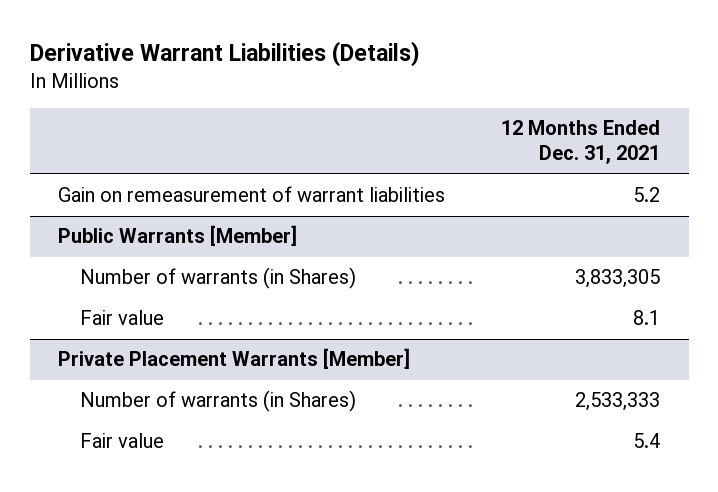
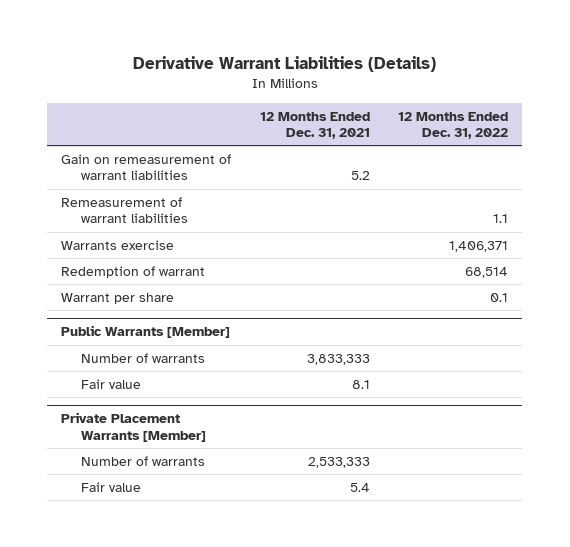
none -> [398,111,509,139] 12 Months Ended Dec. 31, 2022
none -> [61,197,188,224] Remeasurement of warrant liabilities
none -> [61,240,175,251] Warrants exercise
none -> [61,266,206,279] Redemption of warrant
none -> [61,293,175,305] Warrant per share
[80,267,357,290] Number of warrants (in Shares) -> [80,353,205,364] Number of warrants
[575,269,661,289] 3,833,305 -> [306,354,370,366] 3,833,333
[80,390,357,413] Number of warrants (in Shares) -> [80,456,205,467] Number of warrants

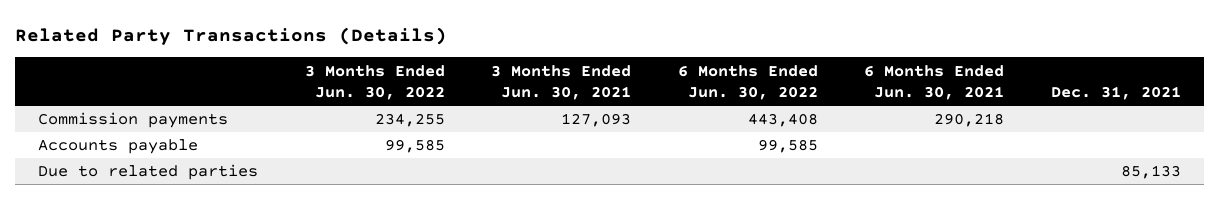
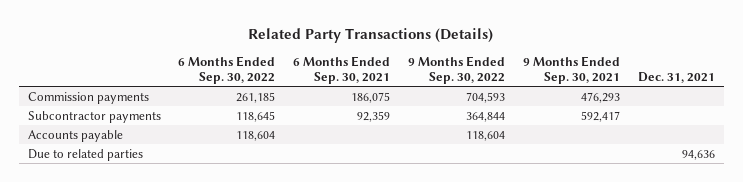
[304,64,445,100] 3 Months Ended Jun. 30, 2022 -> none
[491,64,632,100] 3 Months Ended Jun. 30, 2021 -> none
[677,64,818,100] 6 Months Ended Jun. 30, 2022 -> none
[864,64,1005,100] 6 Months Ended Jun. 30, 2021 -> none
none -> [178,55,276,85] 6 Months Ended Sep. 30, 2022
none -> [293,55,391,85] 6 Months Ended Sep. 30, 2021
none -> [408,55,506,85] 9 Months Ended Sep. 30, 2022
none -> [523,55,621,85] 9 Months Ended Sep. 30, 2021
none -> [27,110,161,123] Subcontractor payments
[1120,165,1181,180] 85,133 -> [682,149,716,160] 94,636

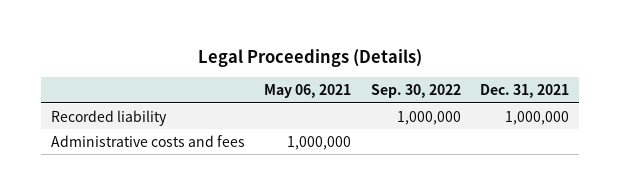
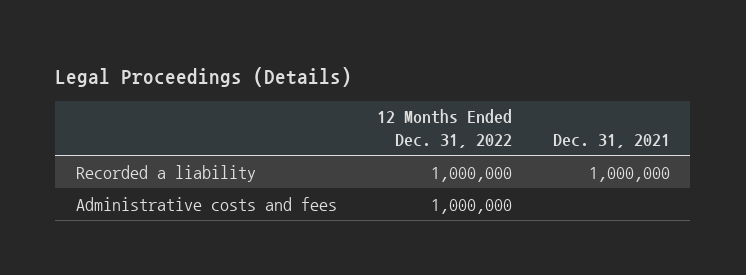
[264,84,352,99] May 06, 2021 -> none
[370,84,461,99] Sep. 30, 2022 -> none
none -> [377,109,513,148] 12 Months Ended Dec. 31, 2022
[50,109,167,126] Recorded liability -> [75,164,256,182] Recorded a liability

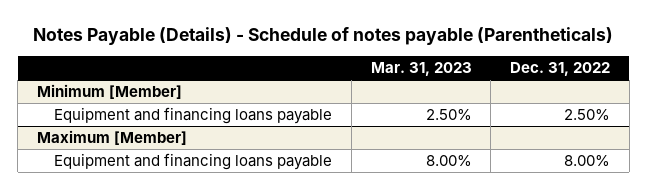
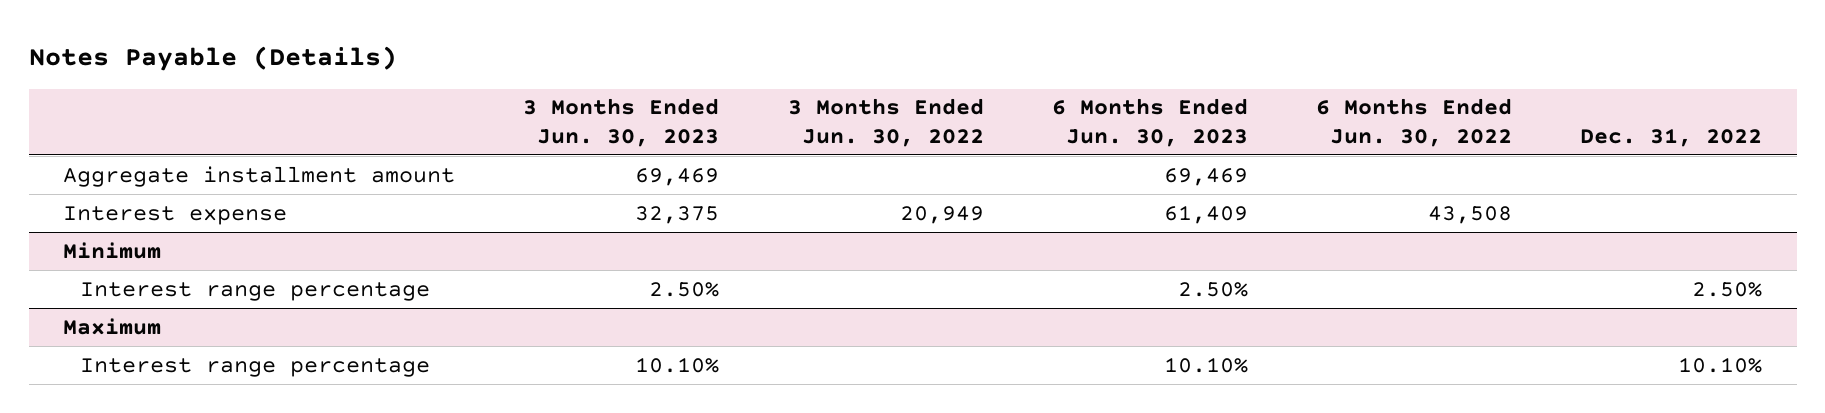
[33,26,614,45] Notes Payable (Details) - Schedule of notes payable (Parentheticals) -> [28,46,397,72] Notes Payable (Details)
[370,61,472,76] Mar. 31, 2023 -> none
none -> [523,98,720,147] 3 Months Ended Jun. 30, 2023
none -> [787,98,984,147] 3 Months Ended Jun. 30, 2022
none -> [1051,98,1248,147] 6 Months Ended Jun. 30, 2023
none -> [1316,98,1513,147] 6 Months Ended Jun. 30, 2022
[54,153,333,171] Equipment and financing loans payable -> none
none -> [63,165,456,187] Aggregate installment amount
none -> [63,205,288,225] Interest expense
[36,84,182,100] Minimum [Member] -> [63,241,162,259] Minimum
[54,107,333,125] Equipment and financing loans payable -> [80,281,431,301] Interest range percentage
[36,130,187,146] Maximum [Member] -> [63,317,162,335] Maximum
none -> [80,357,431,377] Interest range percentage

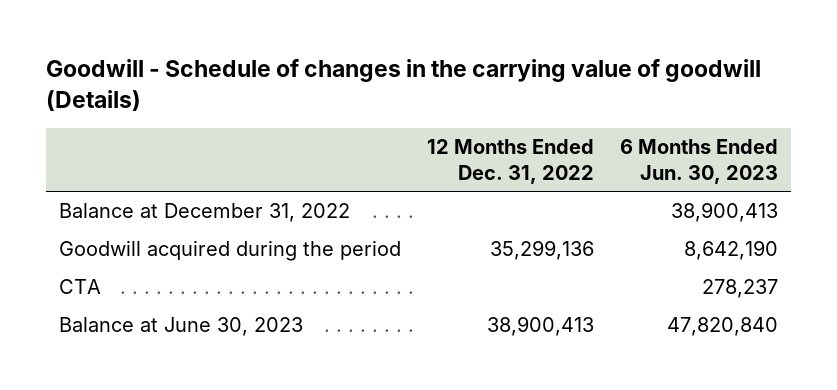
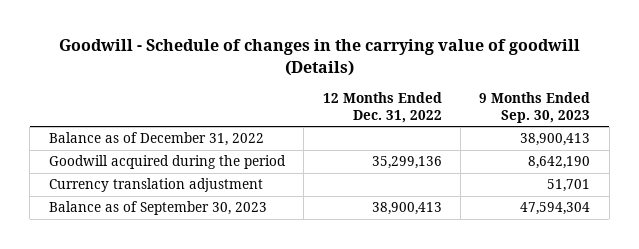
[620,139,779,184] 6 Months Ended Jun. 30, 2023 -> none
none -> [479,91,591,124] 9 Months Ended Sep. 30, 2023
[59,203,351,223] Balance at December 31, 2022 -> [48,132,264,147] Balance as of December 31, 2022
[59,279,102,295] CTA -> [48,178,263,193] Currency translation adjustment
[59,317,304,337] Balance at June 30, 2023 -> [48,201,267,216] Balance as of September 30, 2023

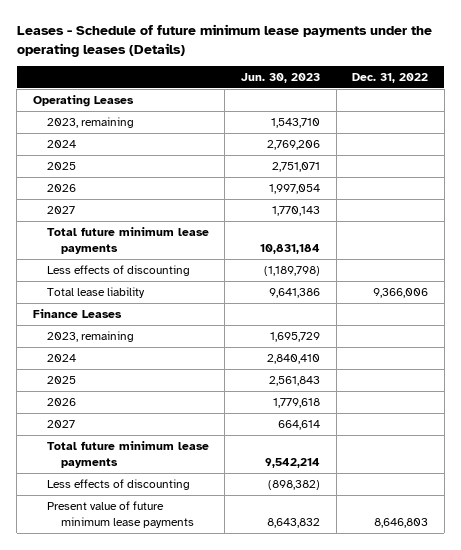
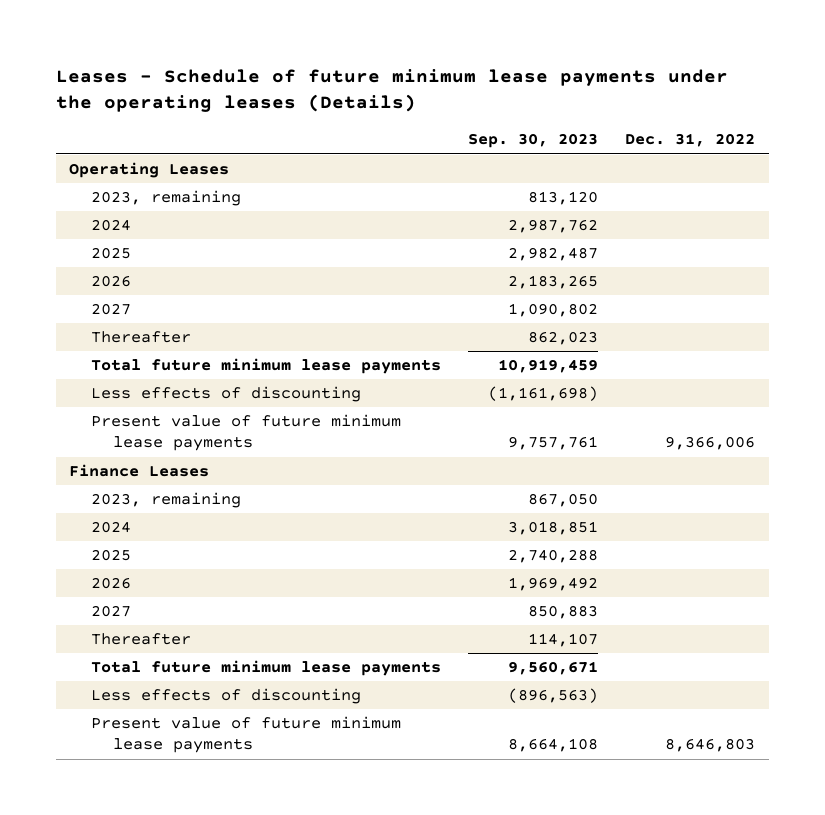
[240,72,320,83] Jun. 30, 2023 -> none
none -> [468,133,599,149] Sep. 30, 2023
none -> [91,331,192,344] Thereafter
[46,287,145,299] Total lease liability -> [91,414,402,452] Present value of future minimum lease payments
none -> [91,633,192,646] Thereafter

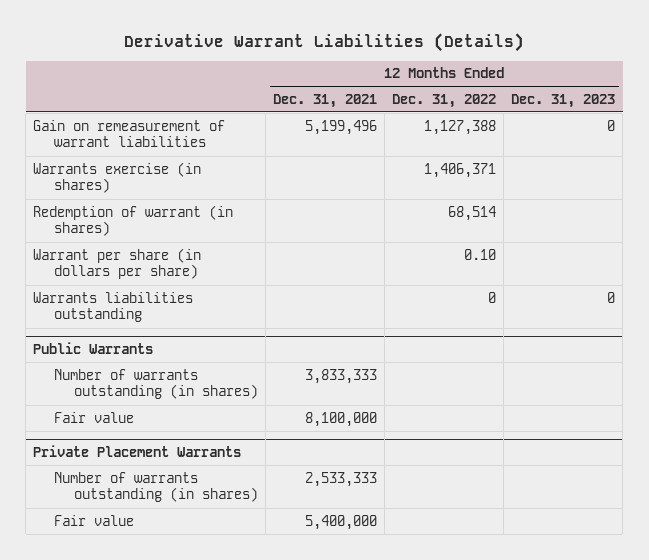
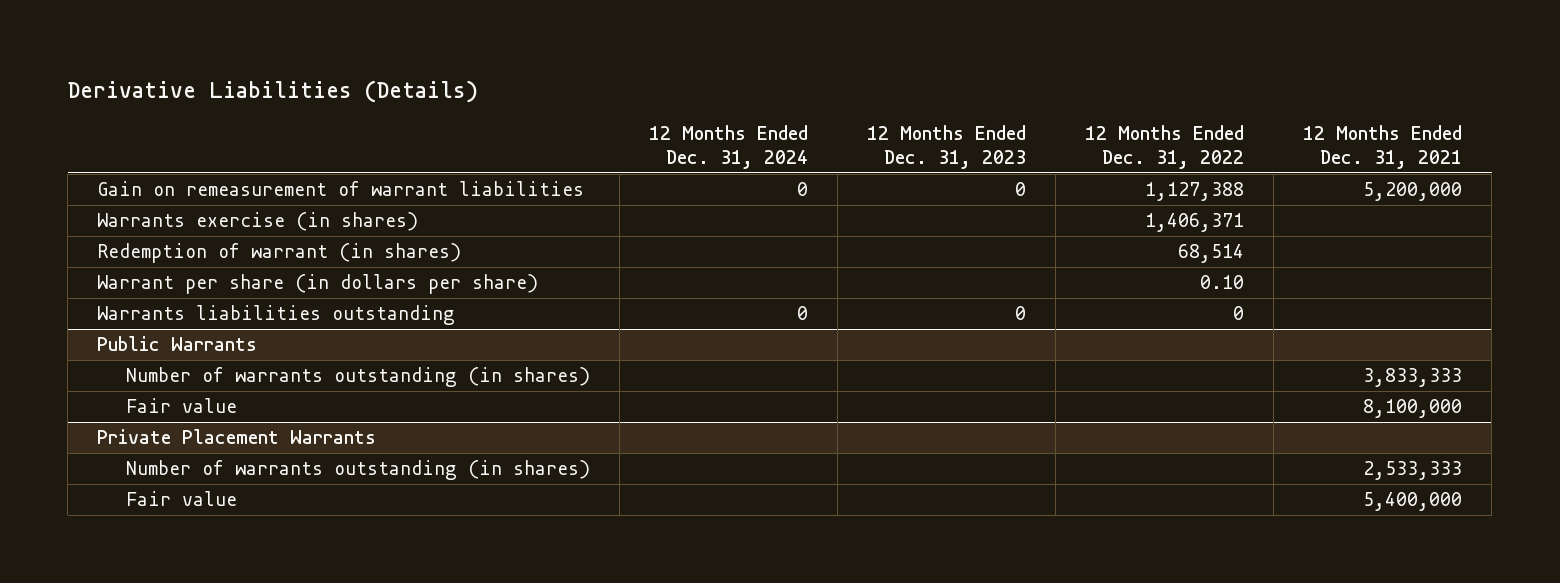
[124,32,525,52] Derivative Warrant Liabilities (Details) -> [67,80,478,104] Derivative Liabilities (Details)
none -> [648,125,808,170] 12 Months Ended Dec. 31, 2024
[305,119,378,135] 5,199,496 -> [1363,182,1463,202] 5,200,000

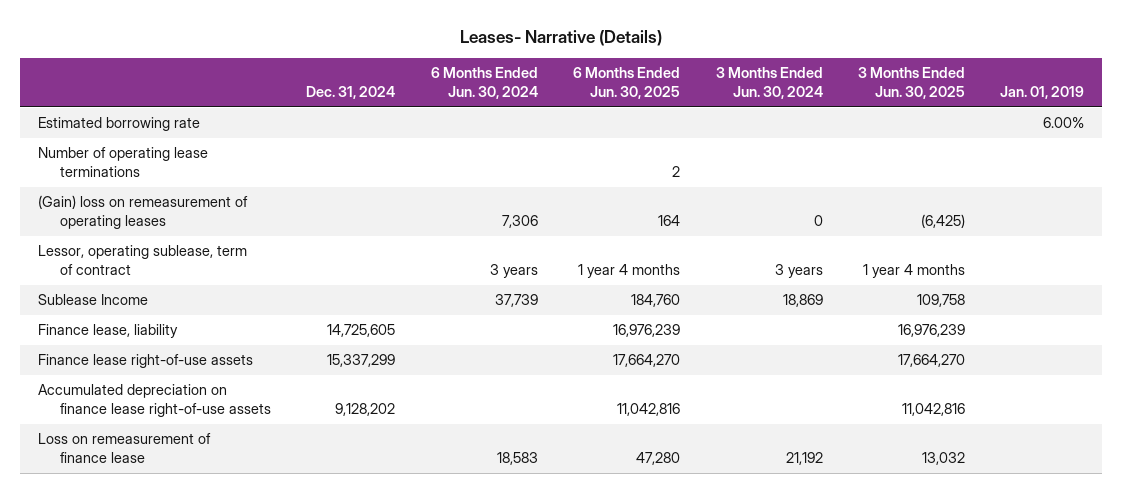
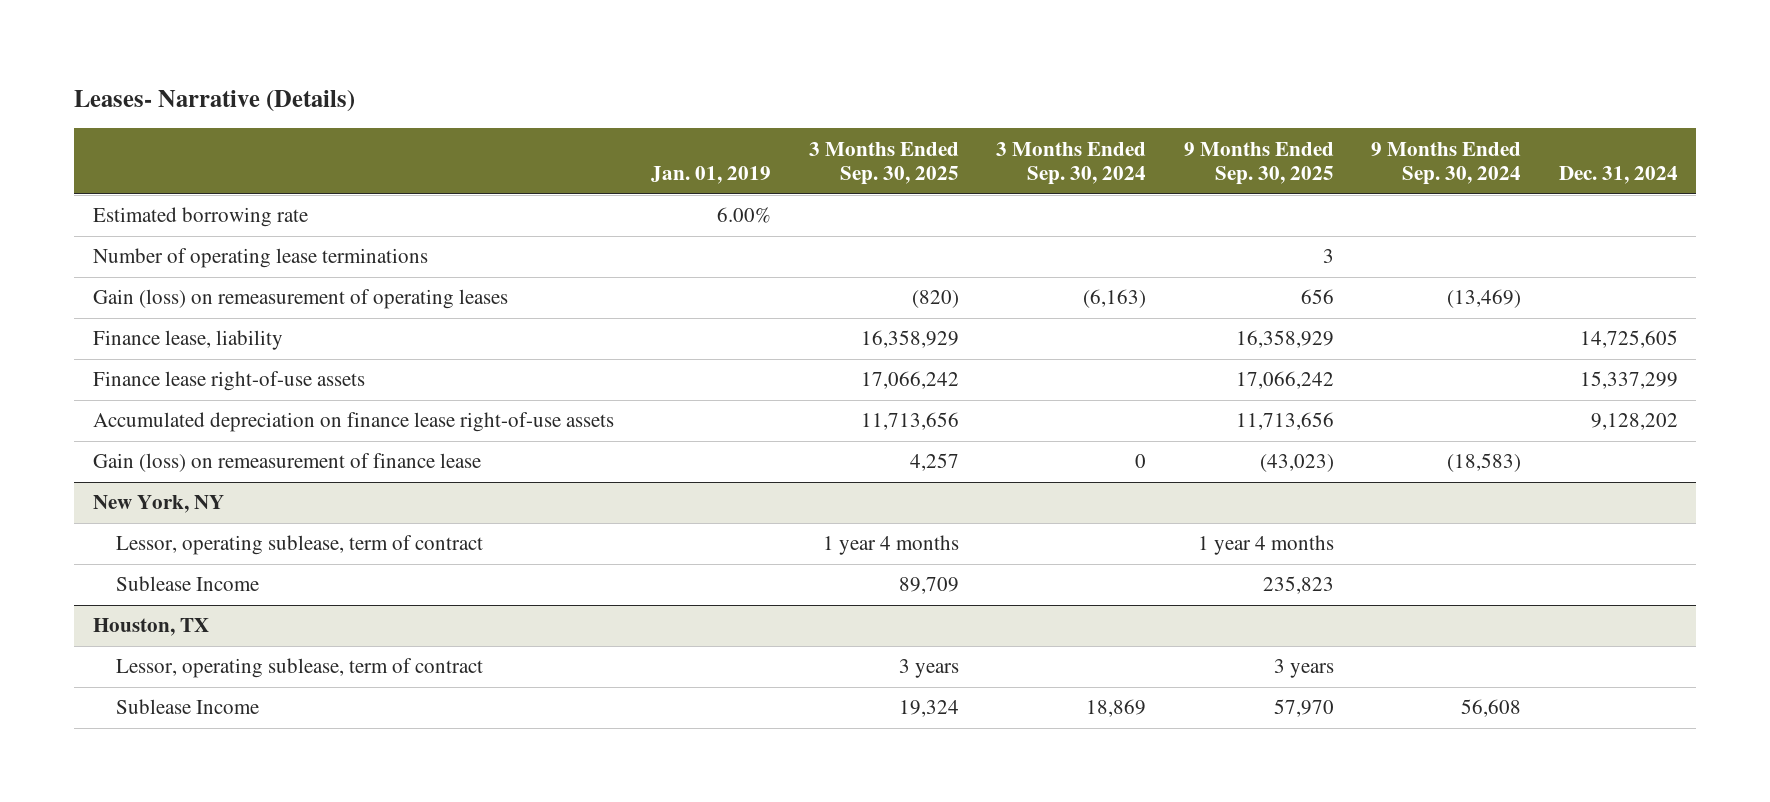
[430,67,538,99] 6 Months Ended Jun. 30, 2024 -> none
[573,67,681,99] 6 Months Ended Jun. 30, 2025 -> none
[715,67,823,99] 3 Months Ended Jun. 30, 2024 -> none
[858,67,966,99] 3 Months Ended Jun. 30, 2025 -> none
none -> [808,141,959,186] 3 Months Ended Sep. 30, 2025
none -> [996,141,1147,186] 3 Months Ended Sep. 30, 2024
none -> [1183,141,1334,186] 9 Months Ended Sep. 30, 2025
none -> [1371,141,1522,186] 9 Months Ended Sep. 30, 2024
[38,245,248,276] Lessor, operating sublease, term of contract -> none
[38,294,149,306] Sublease Income -> none
[38,195,249,230] (Gain) loss on remeasurement of operating leases -> [92,289,508,310] Gain (loss) on remeasurement of operating leases
[38,433,212,464] Loss on remeasurement of finance lease -> [92,453,481,473] Gain (loss) on remeasurement of finance lease
none -> [92,495,224,514] New York, NY
none -> [115,535,483,556] Lessor, operating sublease, term of contract
none -> [115,576,259,592] Sublease Income
none -> [92,618,209,637] Houston, TX
none -> [115,658,483,679] Lessor, operating sublease, term of contract
none -> [115,699,259,715] Sublease Income

